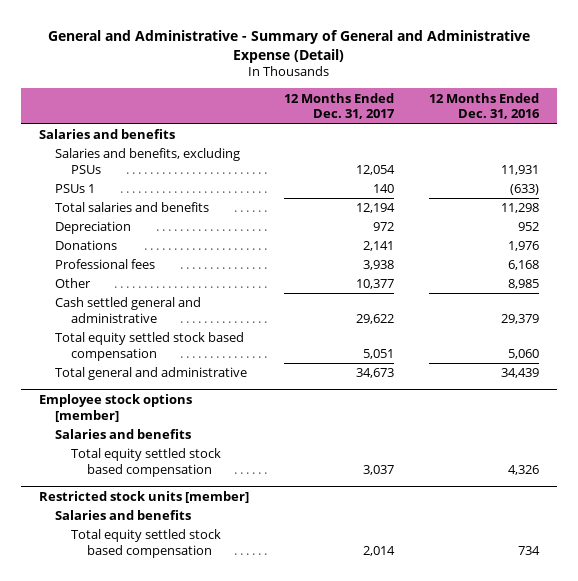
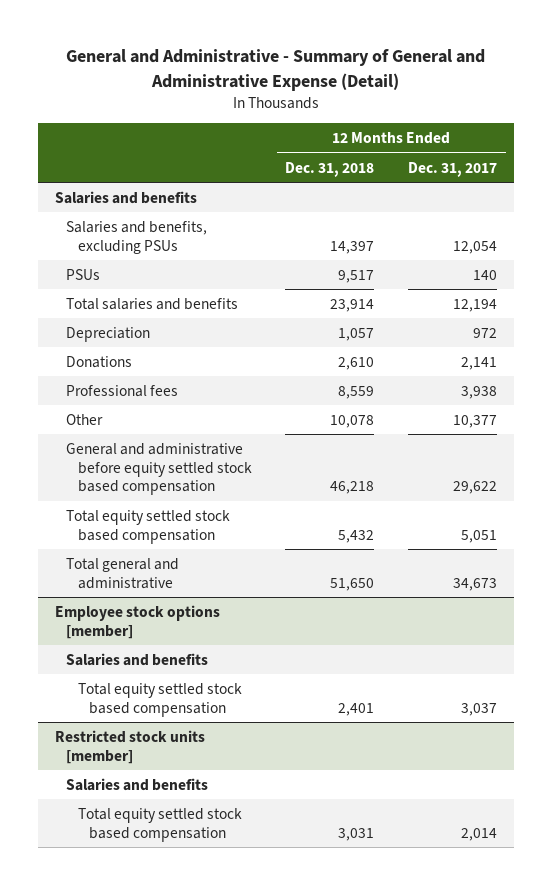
[429,92,541,120] 12 Months Ended Dec. 31, 2016 -> none
none -> [285,161,375,177] Dec. 31, 2018
[55,184,96,194] PSUs 1 -> [66,268,101,280] PSUs
[55,297,202,324] Cash settled general and administrative -> [66,442,252,496] General and administrative before equity settled stock based compensation

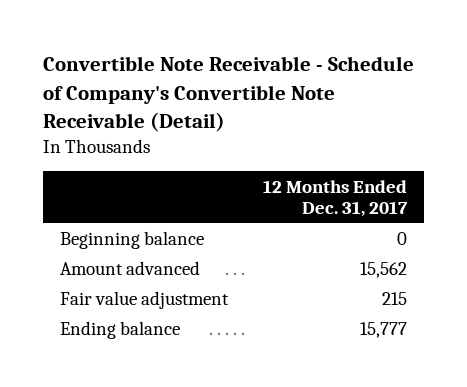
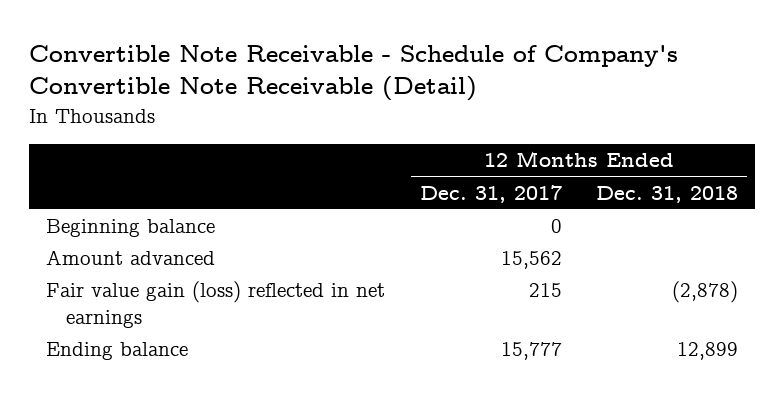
none -> [595,185,738,203] Dec. 31, 2018
[60,291,230,310] Fair value adjustment -> [46,281,386,328] Fair value gain (loss) reflected in net earnings

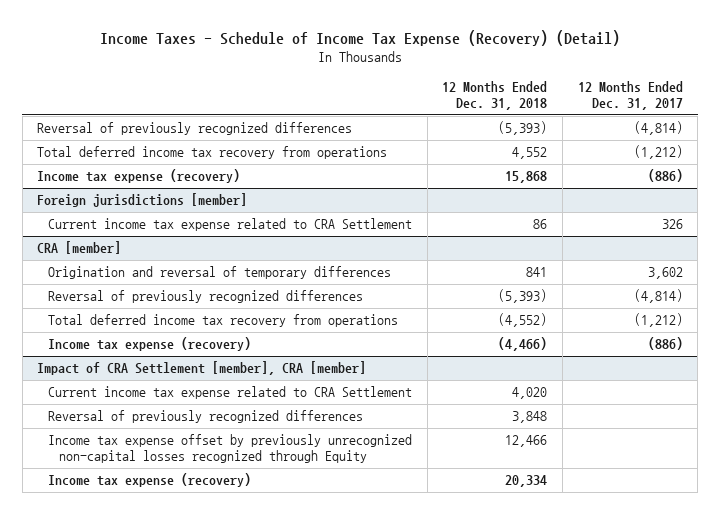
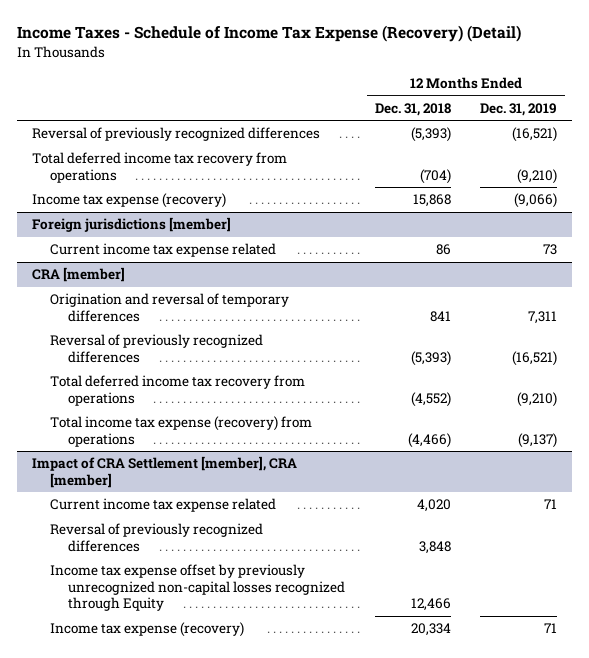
[577,81,683,111] 12 Months Ended Dec. 31, 2017 -> none
none -> [480,102,558,116] Dec. 31, 2019
[512,147,548,160] 4,552 -> [419,168,451,184] (704)
[48,218,413,232] Current income tax expense related to CRA Settlement -> [49,243,276,258] Current income tax expense related
[48,337,252,352] Income tax expense (recovery) -> [49,416,312,447] Total income tax expense (recovery) from operations
[48,386,413,400] Current income tax expense related to CRA Settlement -> [49,498,276,513] Current income tax expense related

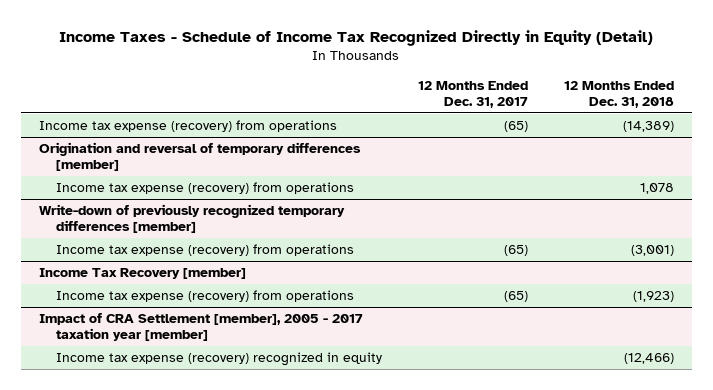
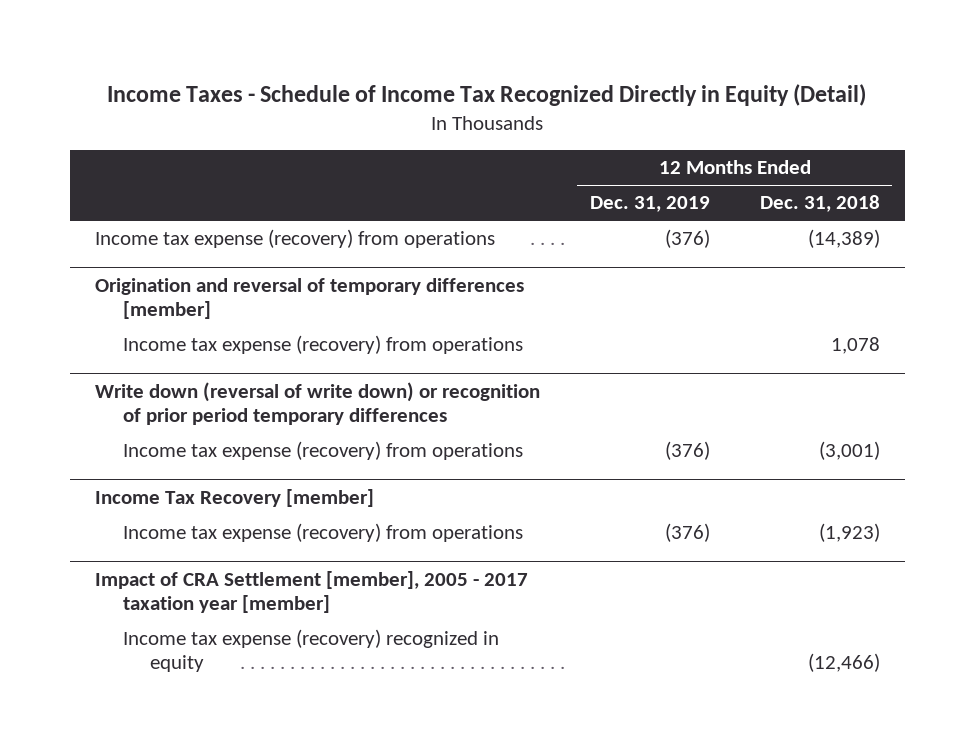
[418,80,529,108] 12 Months Ended Dec. 31, 2017 -> none
none -> [589,196,710,213] Dec. 31, 2019
[38,204,345,234] Write-down of previously recognized temporary differences [member] -> [94,382,540,425] Write down (reversal of write down) or recognition of prior period temporary differences

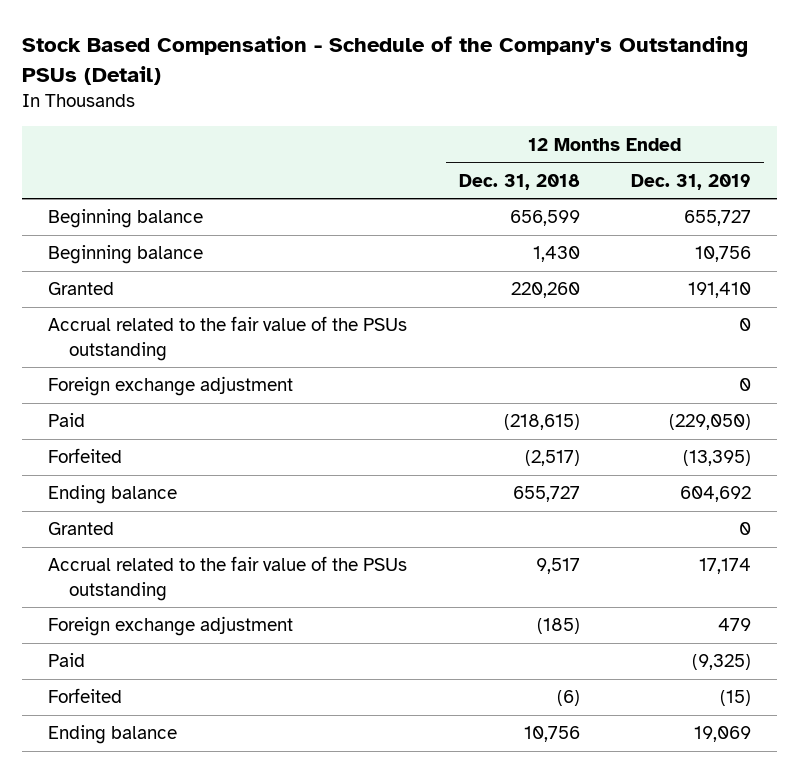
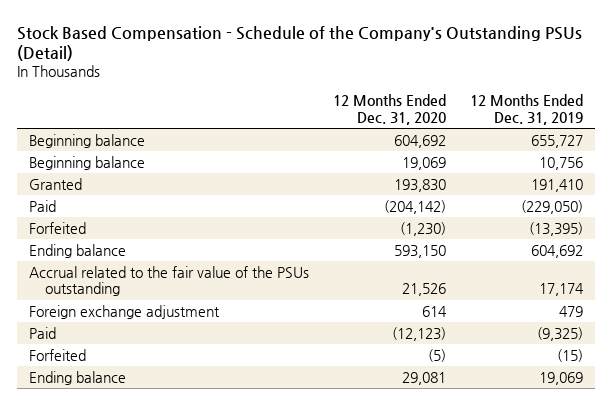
[458,173,580,190] Dec. 31, 2018 -> none
none -> [333,94,447,125] 12 Months Ended Dec. 31, 2020
[48,316,408,362] Accrual related to the fair value of the PSUs outstanding -> none
[48,376,294,397] Foreign exchange adjustment -> none
[48,522,115,536] Granted -> none

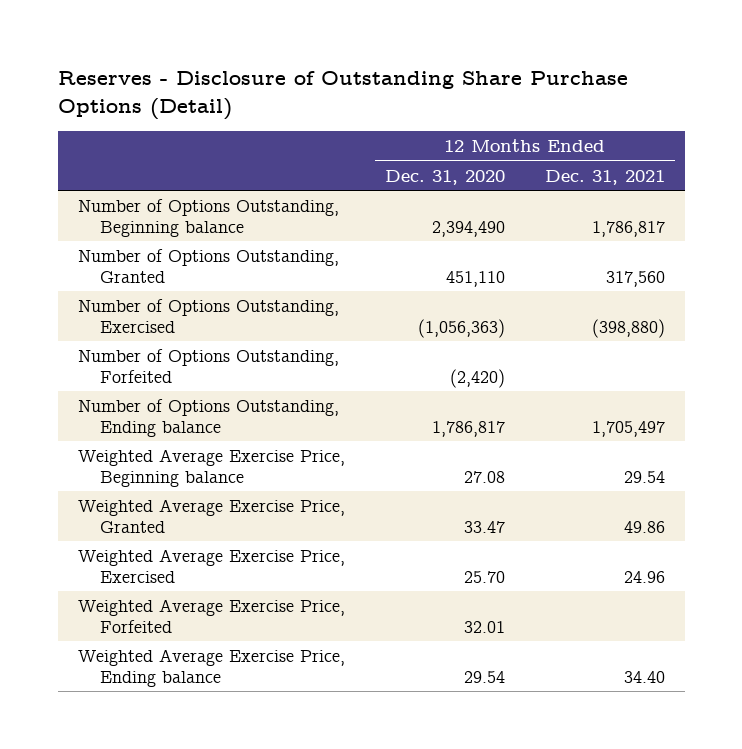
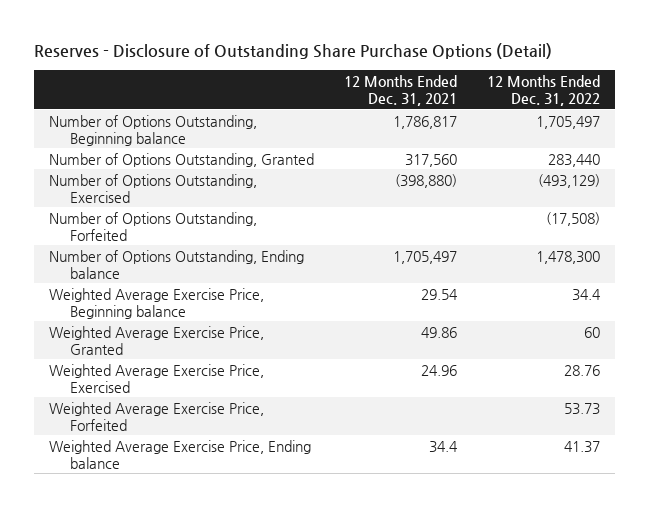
[384,169,505,185] Dec. 31, 2020 -> none
none -> [487,74,601,106] 12 Months Ended Dec. 31, 2022
[623,670,665,683] 34.40 -> [429,440,459,453] 34.4

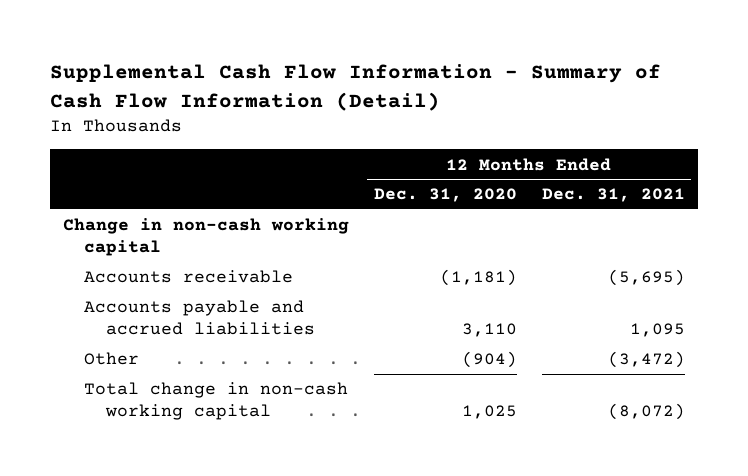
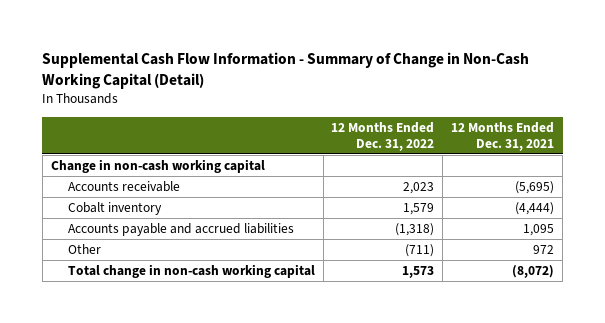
[49,64,661,111] Supplemental Cash Flow Information - Summary of Cash Flow Information (Detail) -> [42,51,530,89] Supplemental Cash Flow Information - Summary of Change in Non-Cash Working Capital (Detail)
[373,188,517,203] Dec. 31, 2020 -> none
none -> [331,121,435,152] 12 Months Ended Dec. 31, 2022
none -> [67,201,162,215] Cobalt inventory
[608,351,686,369] (3,472) -> [533,244,555,254] 972

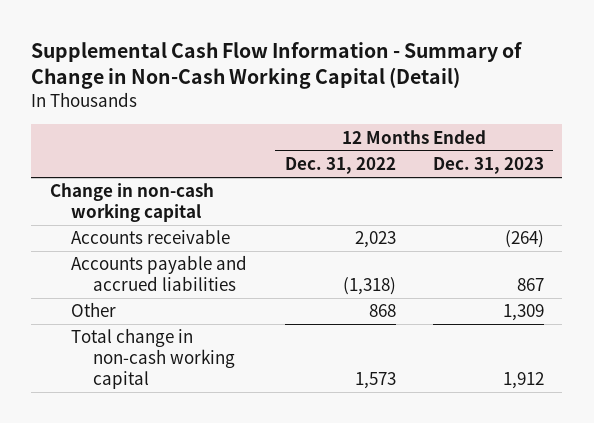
[451,121,555,152] 12 Months Ended Dec. 31, 2021 -> none
none -> [432,157,544,175] Dec. 31, 2023
[67,201,162,215] Cobalt inventory -> none
[405,243,435,257] (711) -> [368,304,396,318] 868

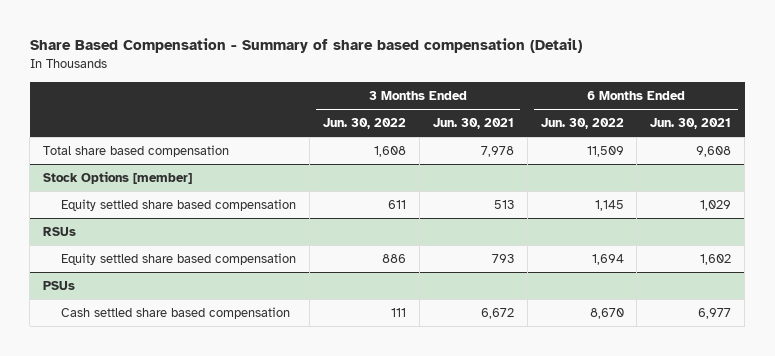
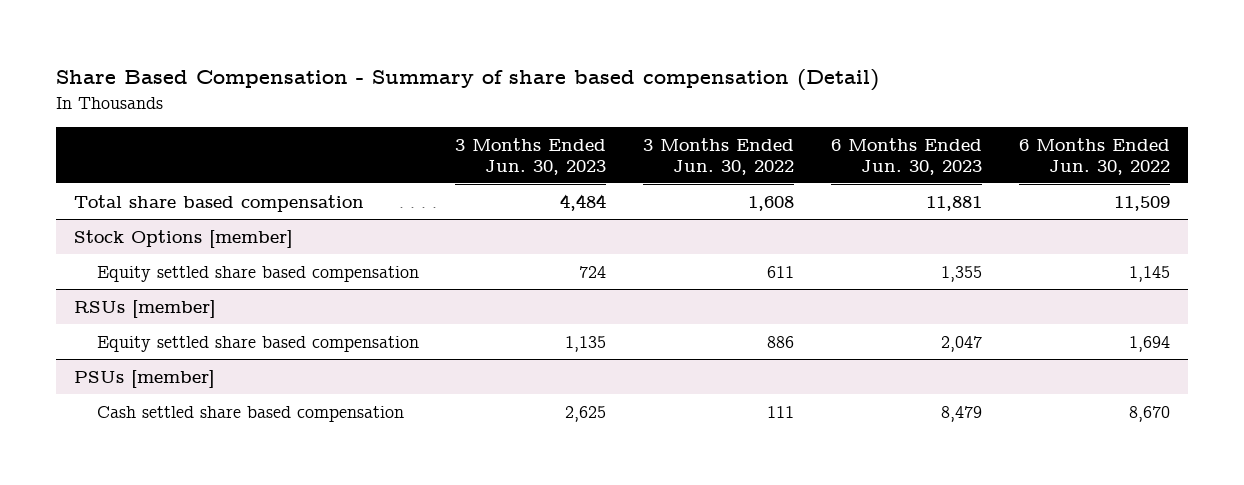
[432,118,514,130] Jun. 30, 2021 -> none
[650,118,732,130] Jun. 30, 2021 -> none
none -> [455,137,607,175] 3 Months Ended Jun. 30, 2023
none -> [831,137,983,175] 6 Months Ended Jun. 30, 2023
[43,227,77,237] RSUs -> [74,299,217,318] RSUs [member]
[43,281,76,291] PSUs -> [74,369,216,388] PSUs [member]

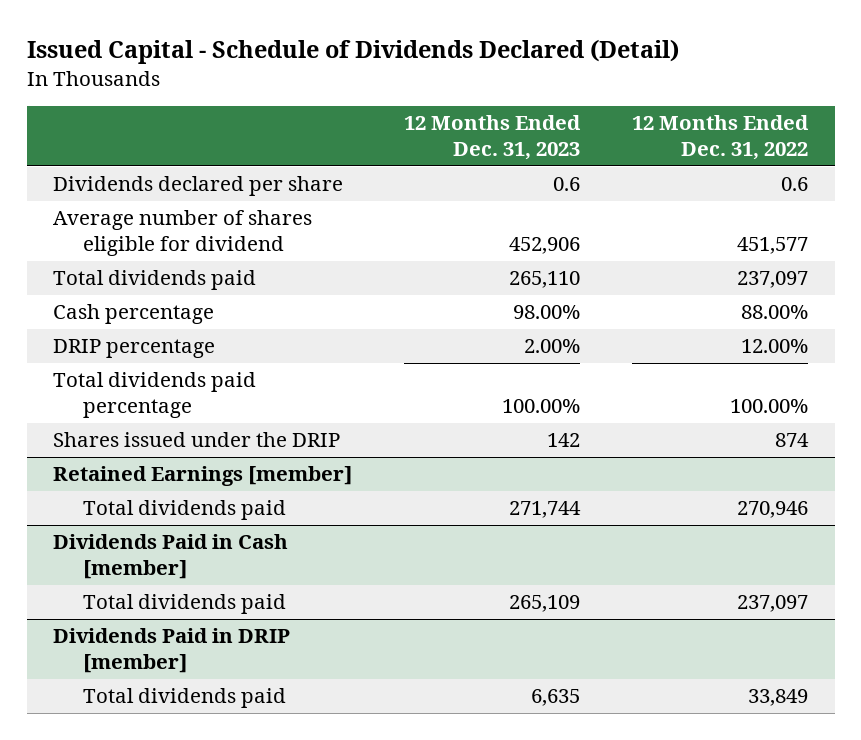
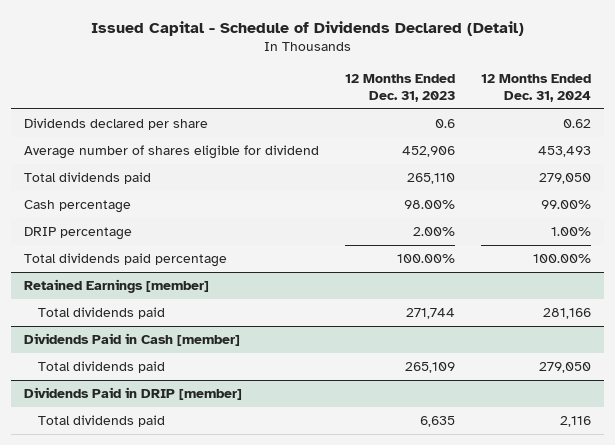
[632,115,810,160] 12 Months Ended Dec. 31, 2022 -> none
none -> [481,74,592,102] 12 Months Ended Dec. 31, 2024
[52,432,340,448] Shares issued under the DRIP -> none

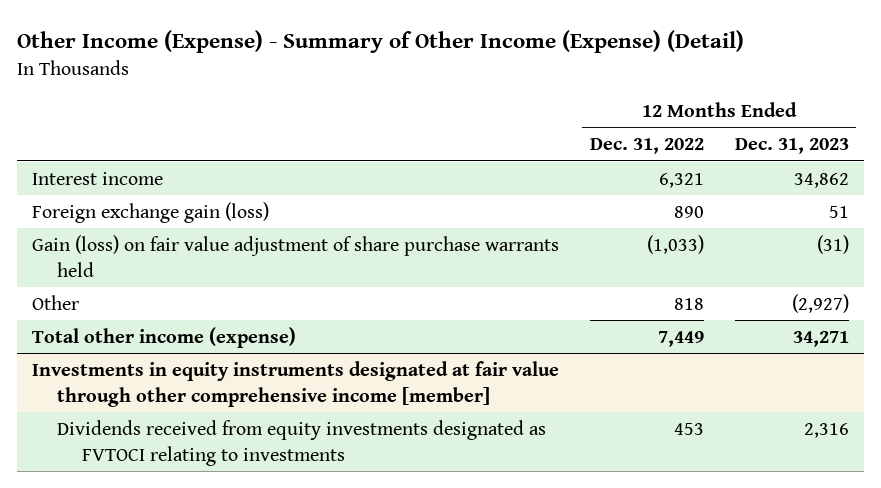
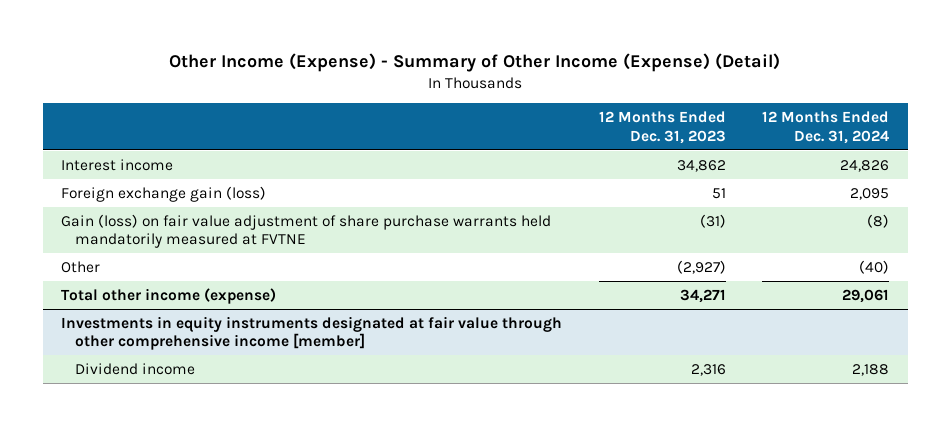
[589,138,704,155] Dec. 31, 2022 -> none
none -> [762,111,890,144] 12 Months Ended Dec. 31, 2024
[32,234,560,277] Gain (loss) on fair value adjustment of share purchase warrants held -> [61,213,552,249] Gain (loss) on fair value adjustment of share purchase warrants held mandatorily measured at FVTNE
[57,419,547,466] Dividends received from equity investments designated as FVTOCI relating to investments -> [75,362,196,375] Dividend income

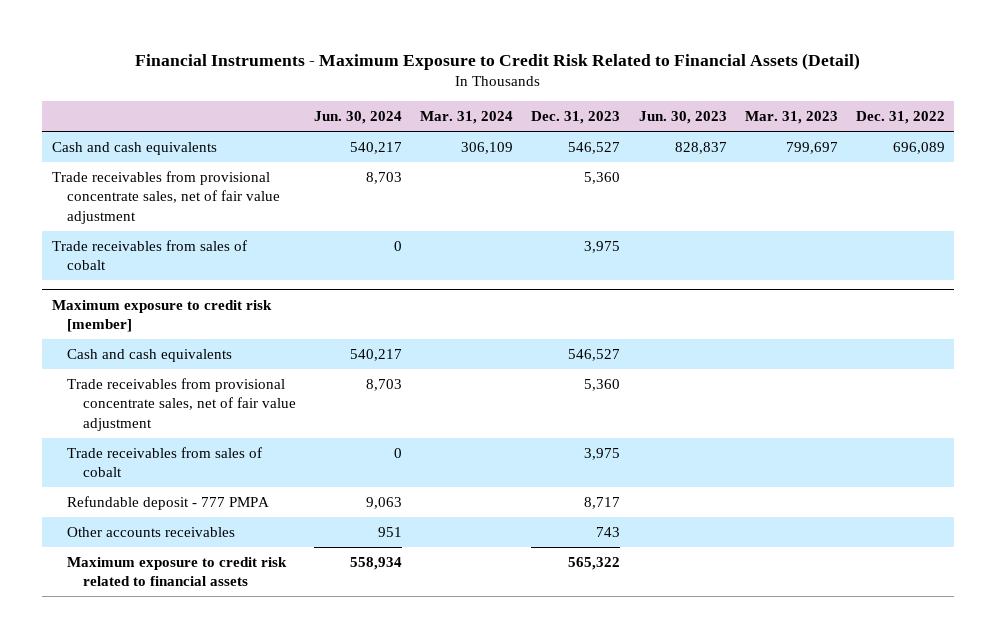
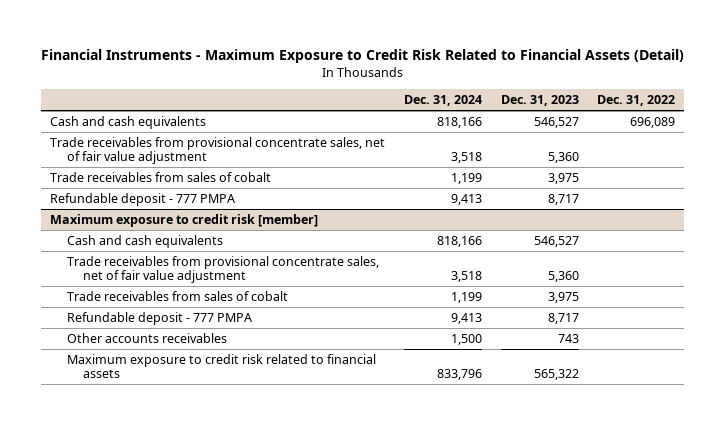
[313,111,402,125] Jun. 30, 2024 -> none
[420,111,514,125] Mar. 31, 2024 -> none
[638,111,727,125] Jun. 30, 2023 -> none
[744,111,838,125] Mar. 31, 2023 -> none
none -> [404,94,483,106] Dec. 31, 2024
none -> [50,192,236,206] Refundable deposit - 777 PMPA

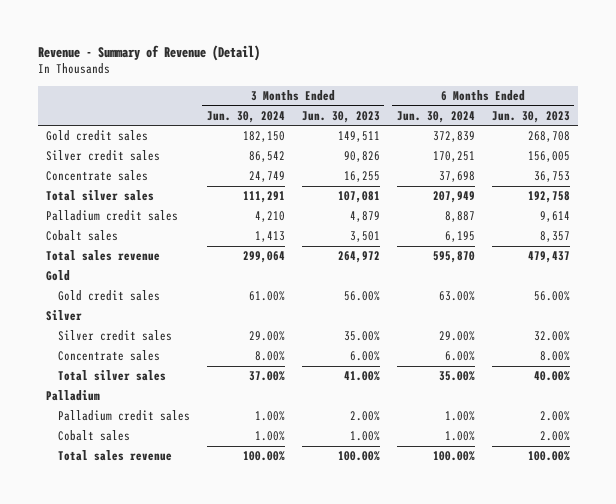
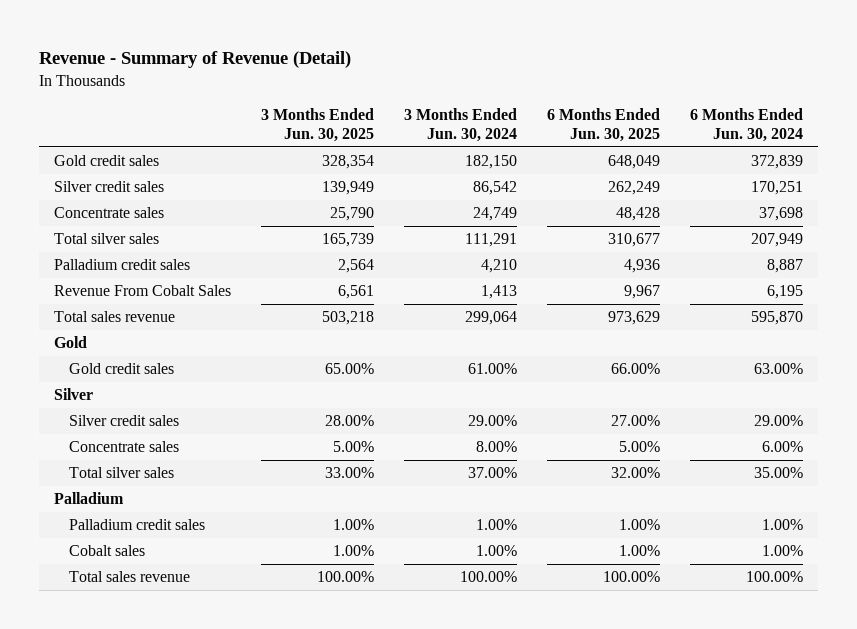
[301,110,380,123] Jun. 30, 2023 -> none
[491,110,570,123] Jun. 30, 2023 -> none
none -> [260,108,374,143] 3 Months Ended Jun. 30, 2025
none -> [547,108,661,143] 6 Months Ended Jun. 30, 2025
[46,230,119,242] Cobalt sales -> [53,285,231,297] Revenue From Cobalt Sales

